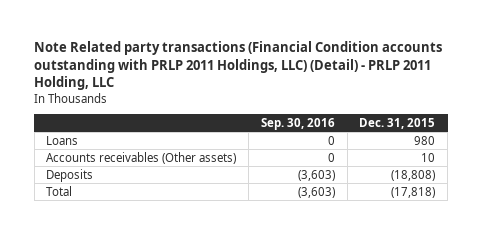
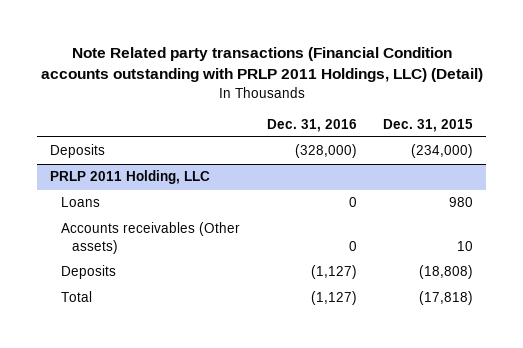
[34,40,443,91] Note Related party transactions (Financial Condition accounts outstanding with PRLP 2011 Holdings, LLC) (Detail) - PRLP 2011 Holding, LLC -> [40,47,483,83] Note Related party transactions (Financial Condition accounts outstanding with PRLP 2011 Holdings, LLC) (Detail)
[260,117,335,130] Sep. 30, 2016 -> none
none -> [266,118,357,132] Dec. 31, 2016
none -> [50,144,106,159] Deposits
none -> [50,170,211,185] PRLP 2011 Holding, LLC

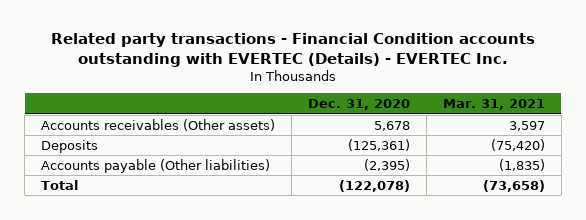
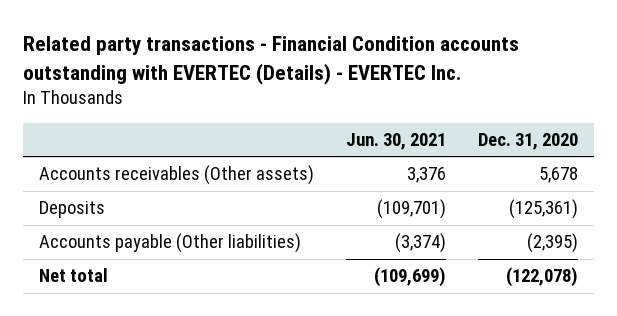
[442,98,545,110] Mar. 31, 2021 -> none
none -> [346,132,447,150] Jun. 30, 2021
[41,179,79,190] Total -> [39,268,109,283] Net total

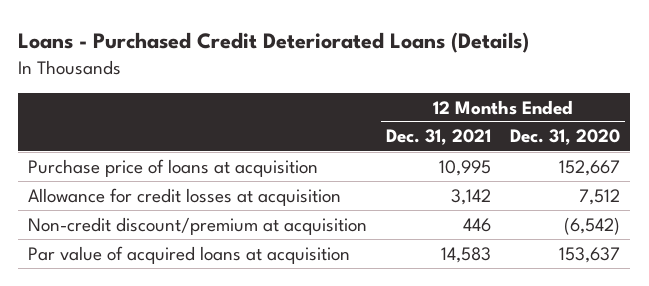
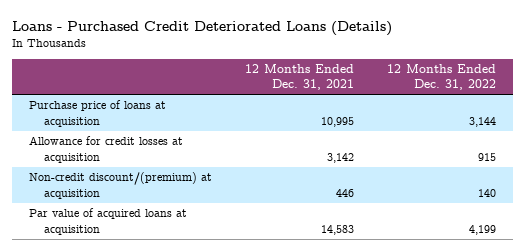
[510,129,621,146] Dec. 31, 2020 -> none
none -> [387,63,497,91] 12 Months Ended Dec. 31, 2022
[28,216,368,235] Non-credit discount/premium at acquisition -> [28,172,212,199] Non-credit discount/(premium) at acquisition

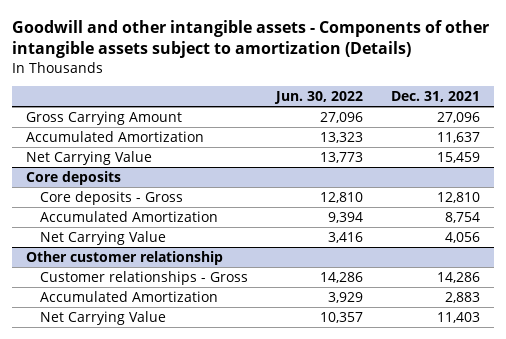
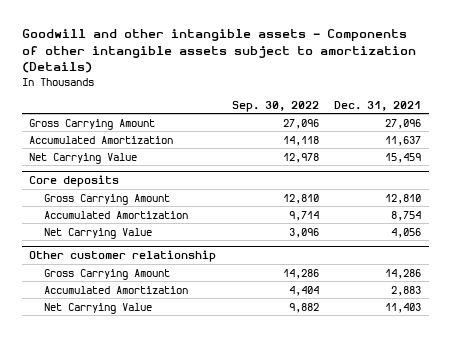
[274,90,364,104] Jun. 30, 2022 -> none
none -> [231,100,319,112] Sep. 30, 2022
[39,190,183,205] Core deposits - Gross -> [44,193,171,205] Gross Carrying Amount
[39,270,248,285] Customer relationships - Gross -> [44,268,171,280] Gross Carrying Amount

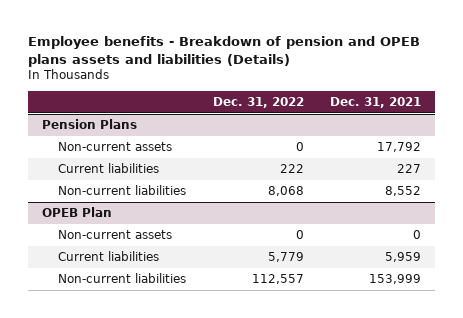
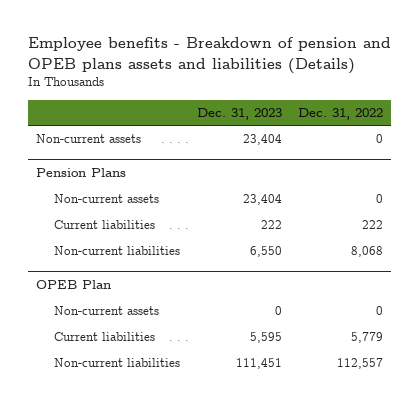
[330,96,422,108] Dec. 31, 2021 -> none
none -> [196,108,282,121] Dec. 31, 2023
none -> [35,134,141,144] Non-current assets

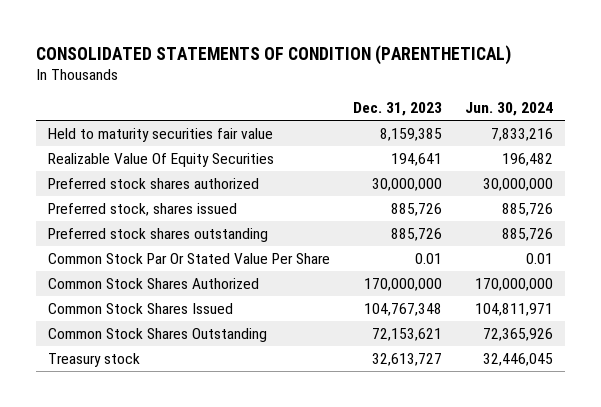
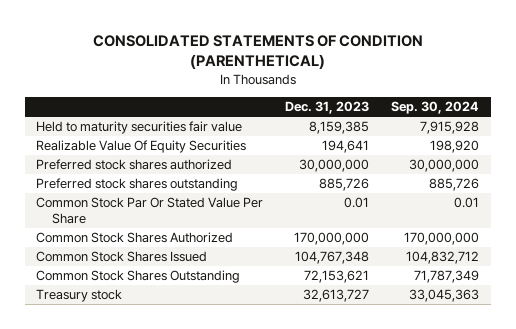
[465,102,554,117] Jun. 30, 2024 -> none
none -> [391,101,480,115] Sep. 30, 2024
[47,202,237,216] Preferred stock, shares issued -> none

